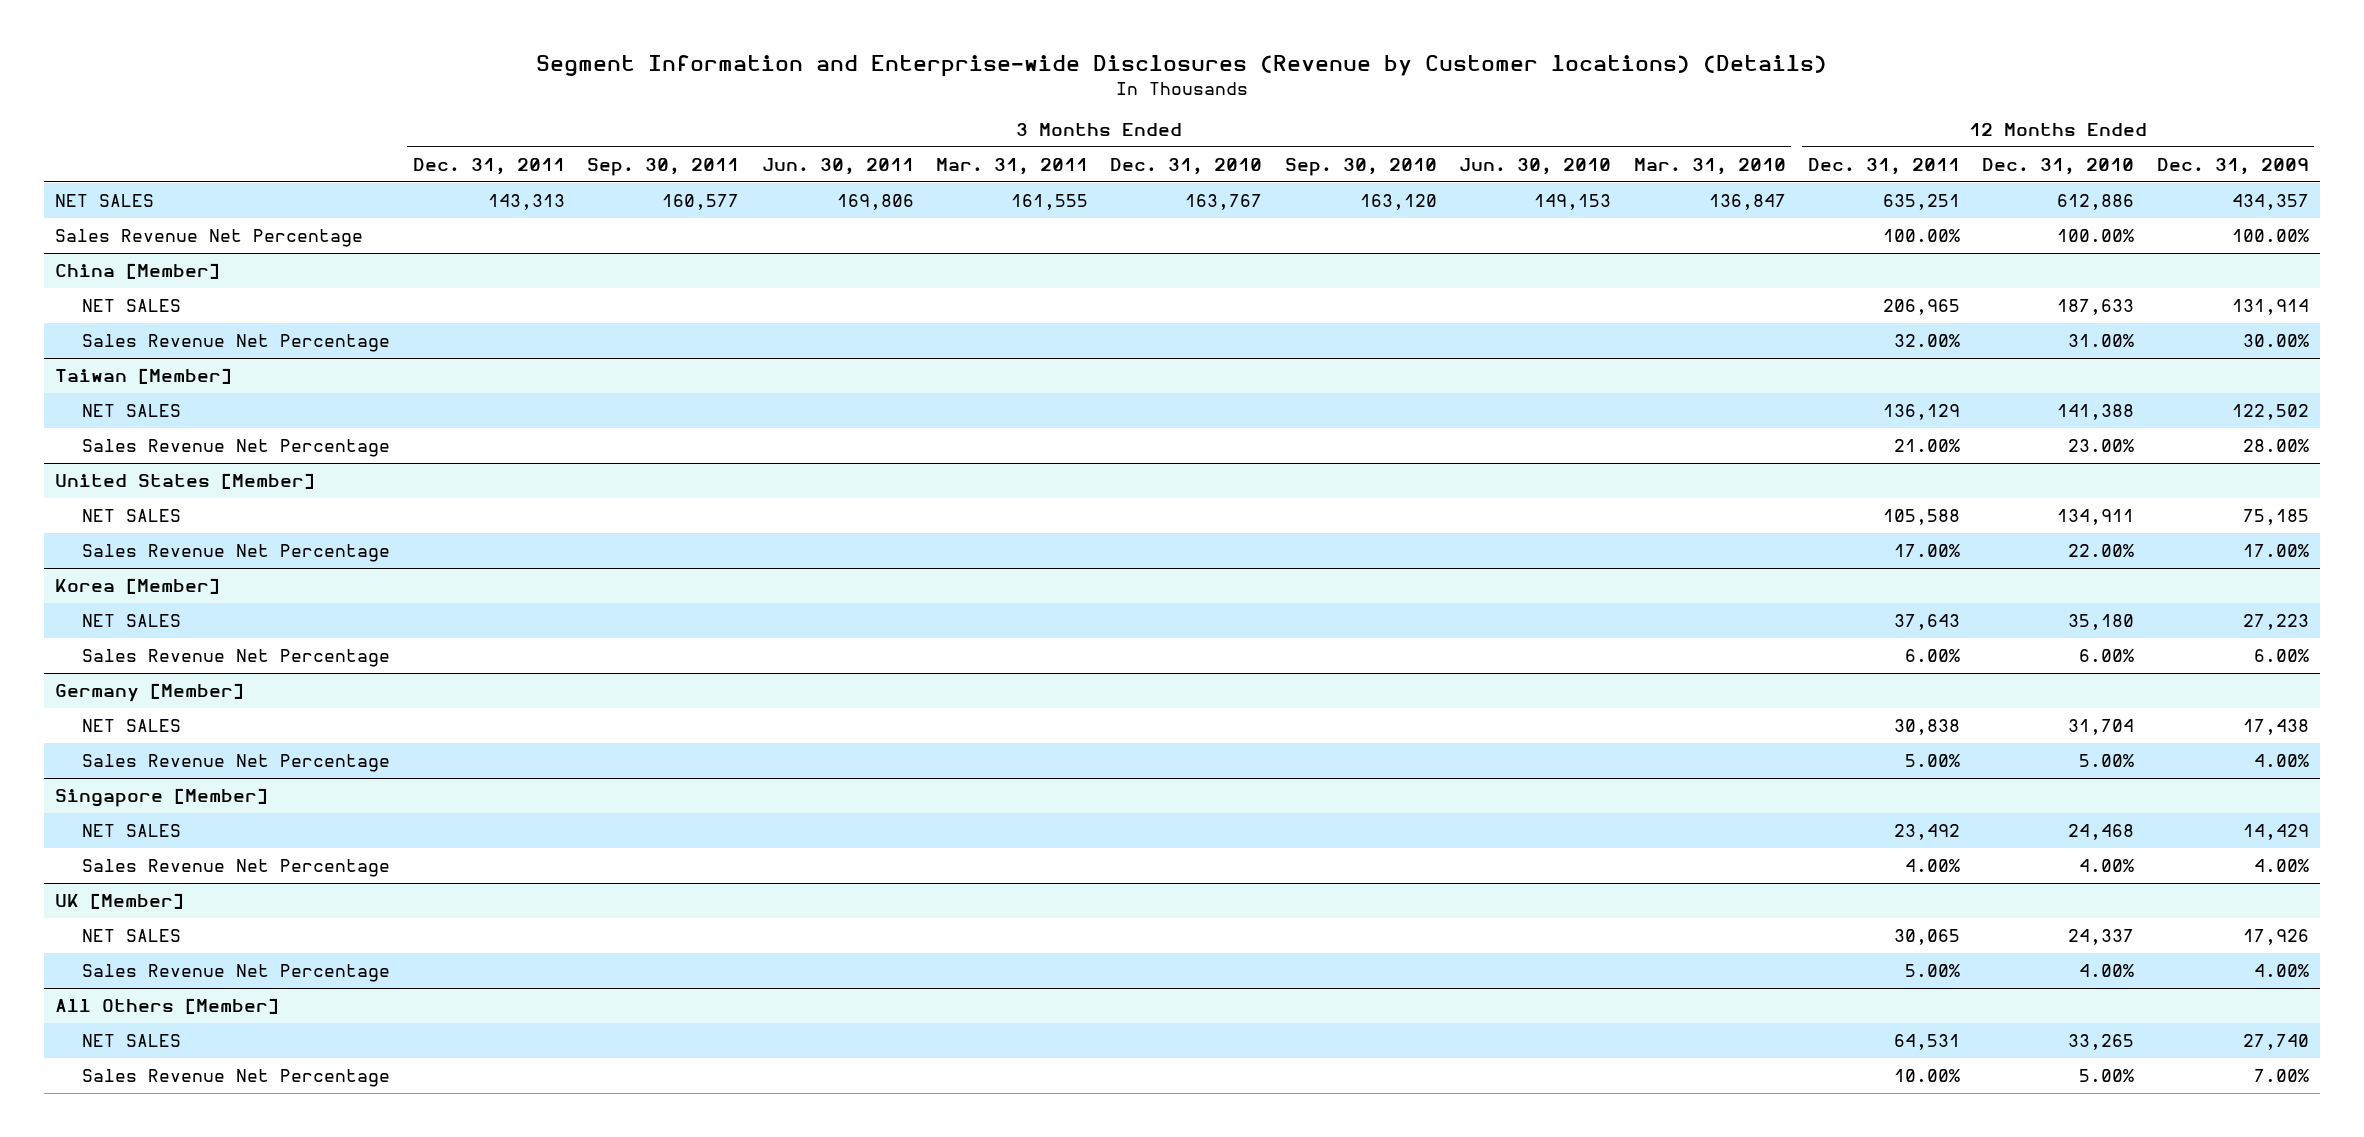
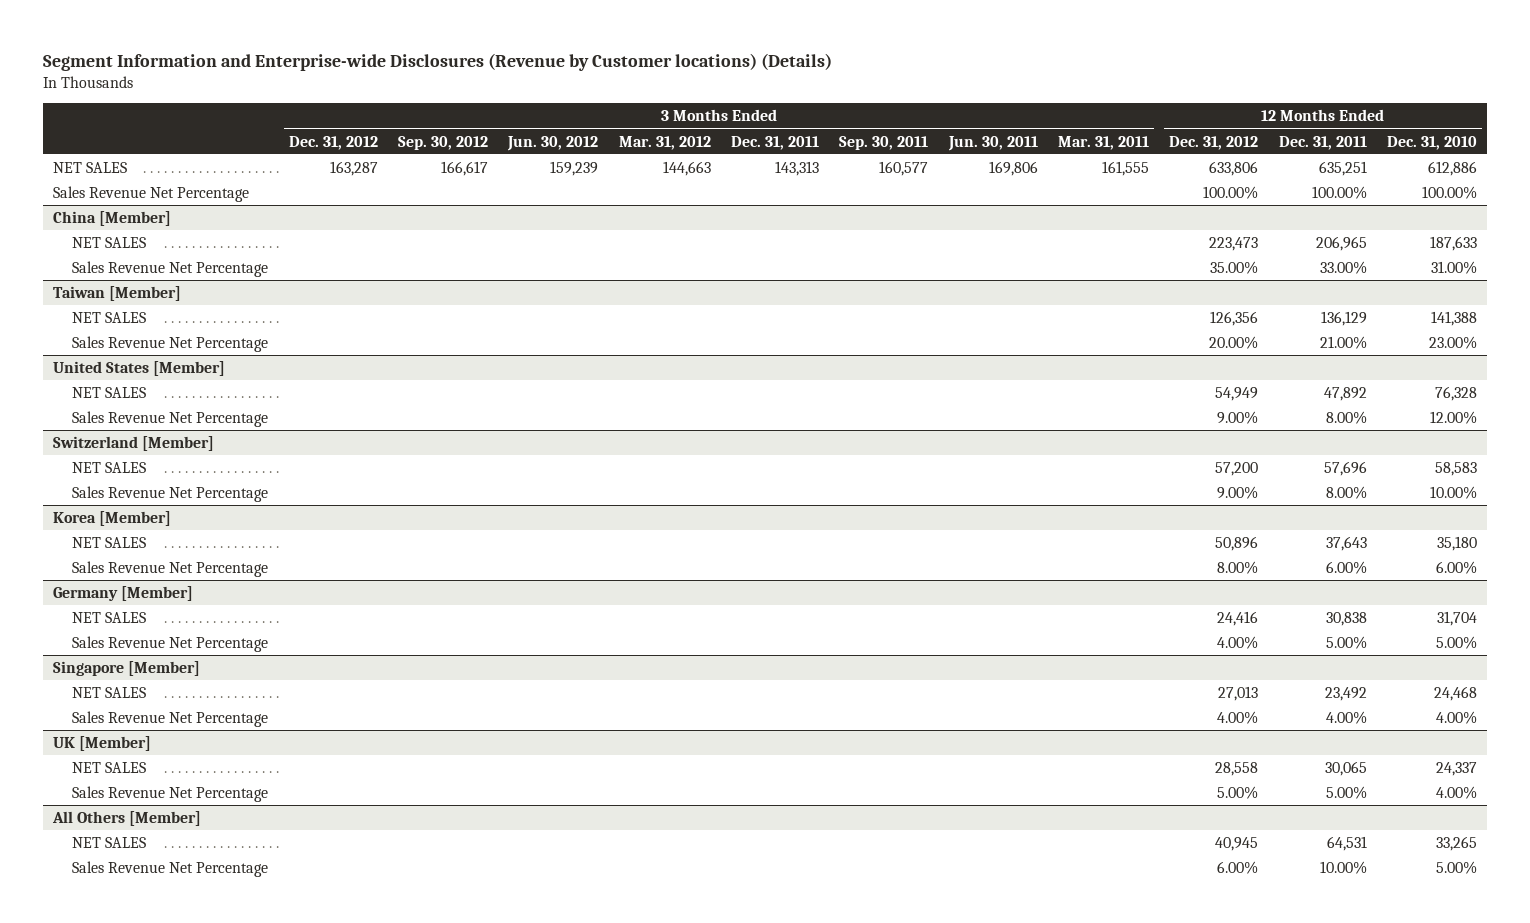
[1110,157,1263,175] Dec. 31, 2010 -> none
[1284,157,1437,176] Sep. 30, 2010 -> none
[1459,157,1612,175] Jun. 30, 2010 -> none
[1633,157,1786,175] Mar. 31, 2010 -> none
[2156,157,2309,175] Dec. 31, 2009 -> none
none -> [288,135,378,150] Dec. 31, 2012
none -> [398,135,489,150] Sep. 30, 2012
none -> [507,135,599,151] Jun. 30, 2012
none -> [618,135,711,150] Mar. 31, 2012
none -> [1169,135,1259,150] Dec. 31, 2012
[1894,334,1961,348] 32.00% -> [1319,260,1367,274] 33.00%
[1883,509,1961,526] 105,588 -> [1323,386,1367,401] 47,892
[2057,509,2135,526] 134,911 -> [1434,385,1477,401] 76,328
[1894,544,1961,558] 17.00% -> [1325,410,1367,424] 8.00%
[2068,544,2135,558] 22.00% -> [1429,410,1477,424] 12.00%
none -> [53,435,215,451] Switzerland [Member]
none -> [72,461,147,473] NET SALES
none -> [72,485,269,502] Sales Revenue Net Percentage

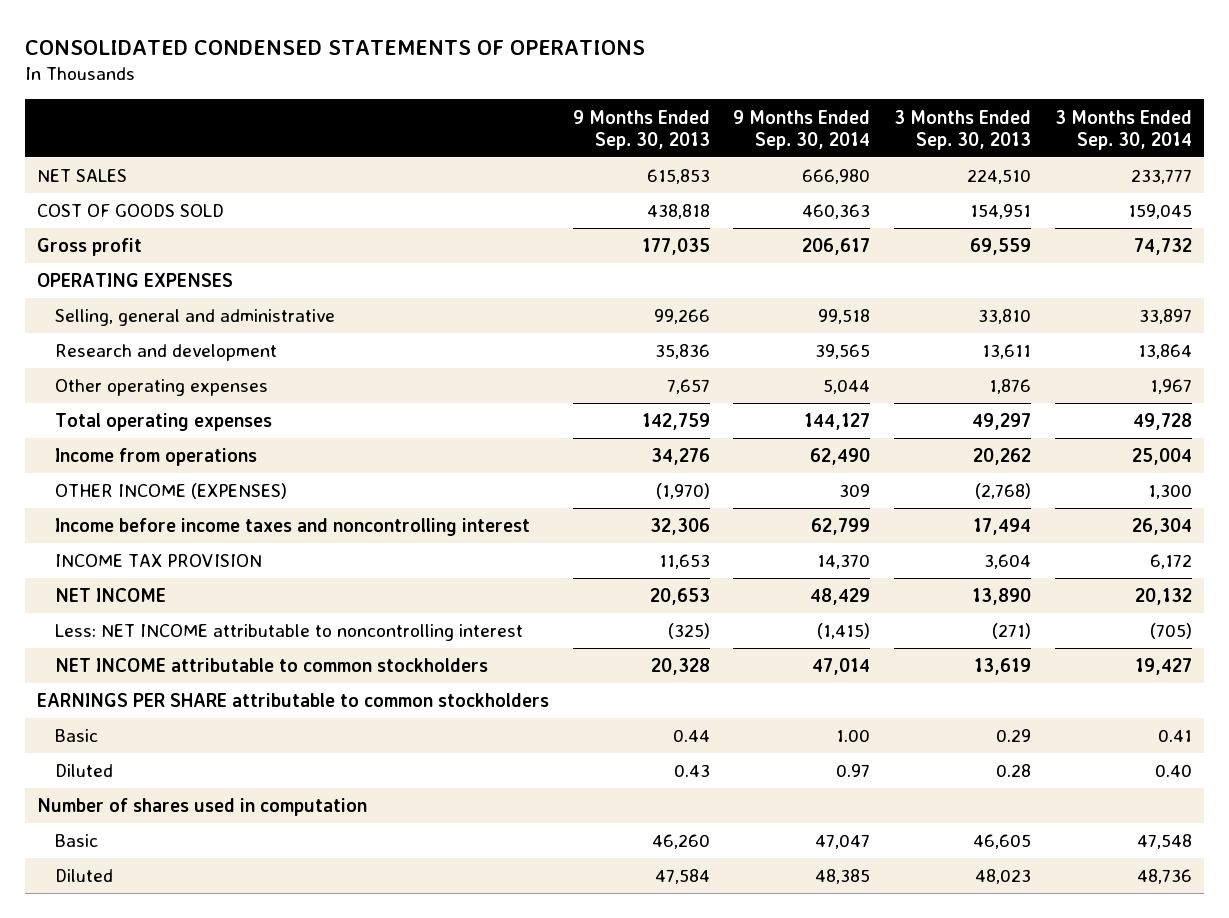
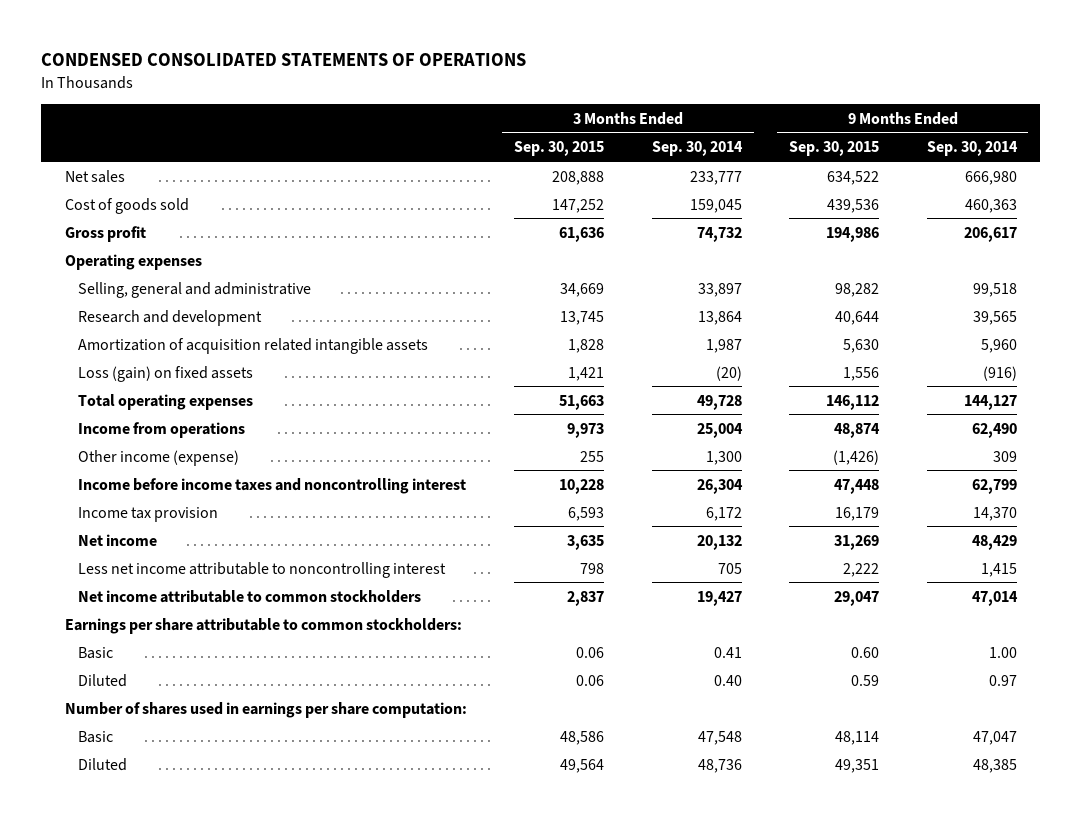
[25,39,646,55] CONSOLIDATED CONDENSED STATEMENTS OF OPERATIONS -> [41,53,527,67] CONDENSED CONSOLIDATED STATEMENTS OF OPERATIONS
[572,109,710,150] 9 Months Ended Sep. 30, 2013 -> none
[894,109,1032,150] 3 Months Ended Sep. 30, 2013 -> none
none -> [514,141,605,157] Sep. 30, 2015
none -> [789,141,880,157] Sep. 30, 2015
[37,169,128,183] NET SALES -> [64,169,125,183] Net sales
[37,204,225,218] COST OF GOODS SOLD -> [64,197,189,214] Cost of goods sold
[37,273,234,288] OPERATING EXPENSES -> [64,253,202,270] Operating expenses
[55,379,269,397] Other operating expenses -> none
none -> [77,337,428,354] Amortization of acquisition related intangible assets
none -> [77,365,253,382] Loss (gain) on fixed assets
[55,483,288,500] OTHER INCOME (EXPENSES) -> [77,449,239,466] Other income (expense)
[55,554,263,568] INCOME TAX PROVISION -> [77,506,218,522] Income tax provision
[55,588,167,603] NET INCOME -> [77,533,157,546] Net income
[55,624,524,642] Less: NET INCOME attributable to noncontrolling interest -> [77,561,446,578] Less net income attributable to noncontrolling interest
[817,623,871,640] (1,415) -> [980,562,1017,577] 1,415
[1149,623,1192,640] (705) -> [717,562,742,574] 705
[55,658,489,673] NET INCOME attributable to common stockholders -> [77,589,421,603] Net income attributable to common stockholders
[37,693,550,708] EARNINGS PER SHARE attributable to common stockholders -> [64,617,462,634] Earnings per share attributable to common stockholders:
[37,798,368,817] Number of shares used in computation -> [64,701,467,718] Number of shares used in earnings per share computation:

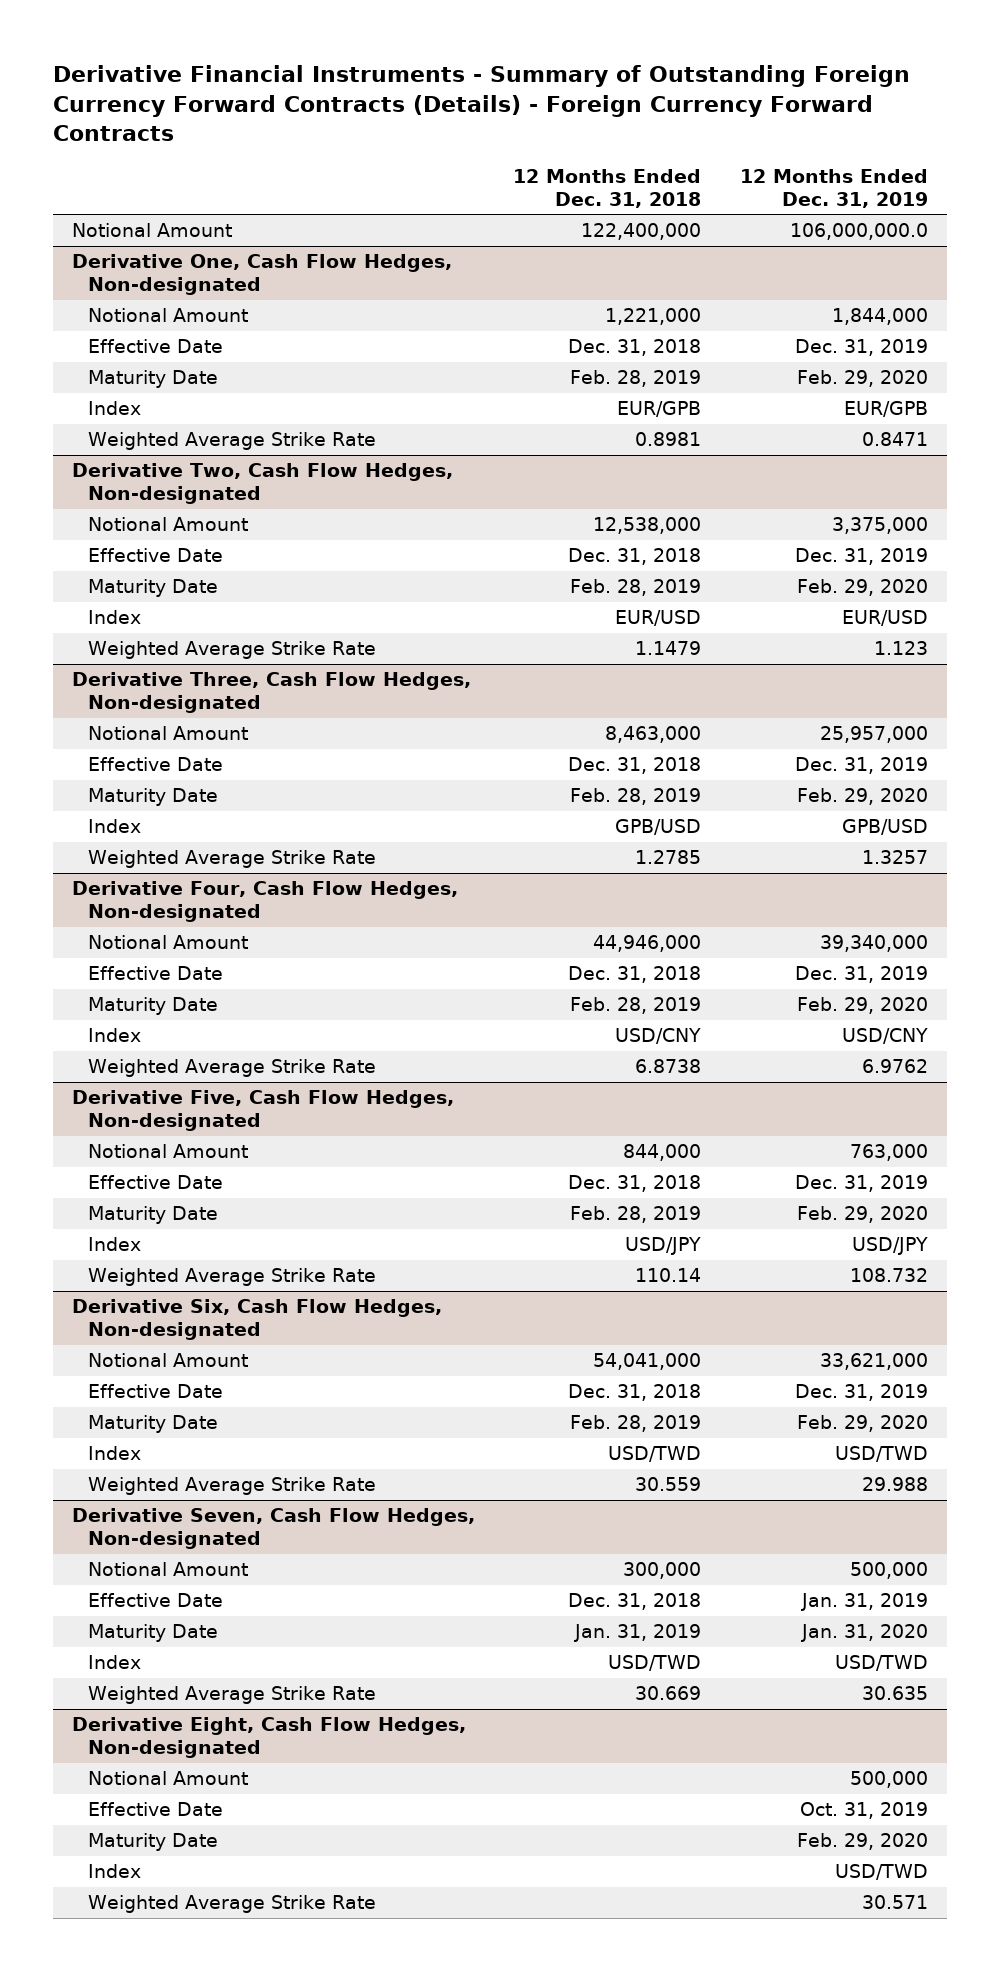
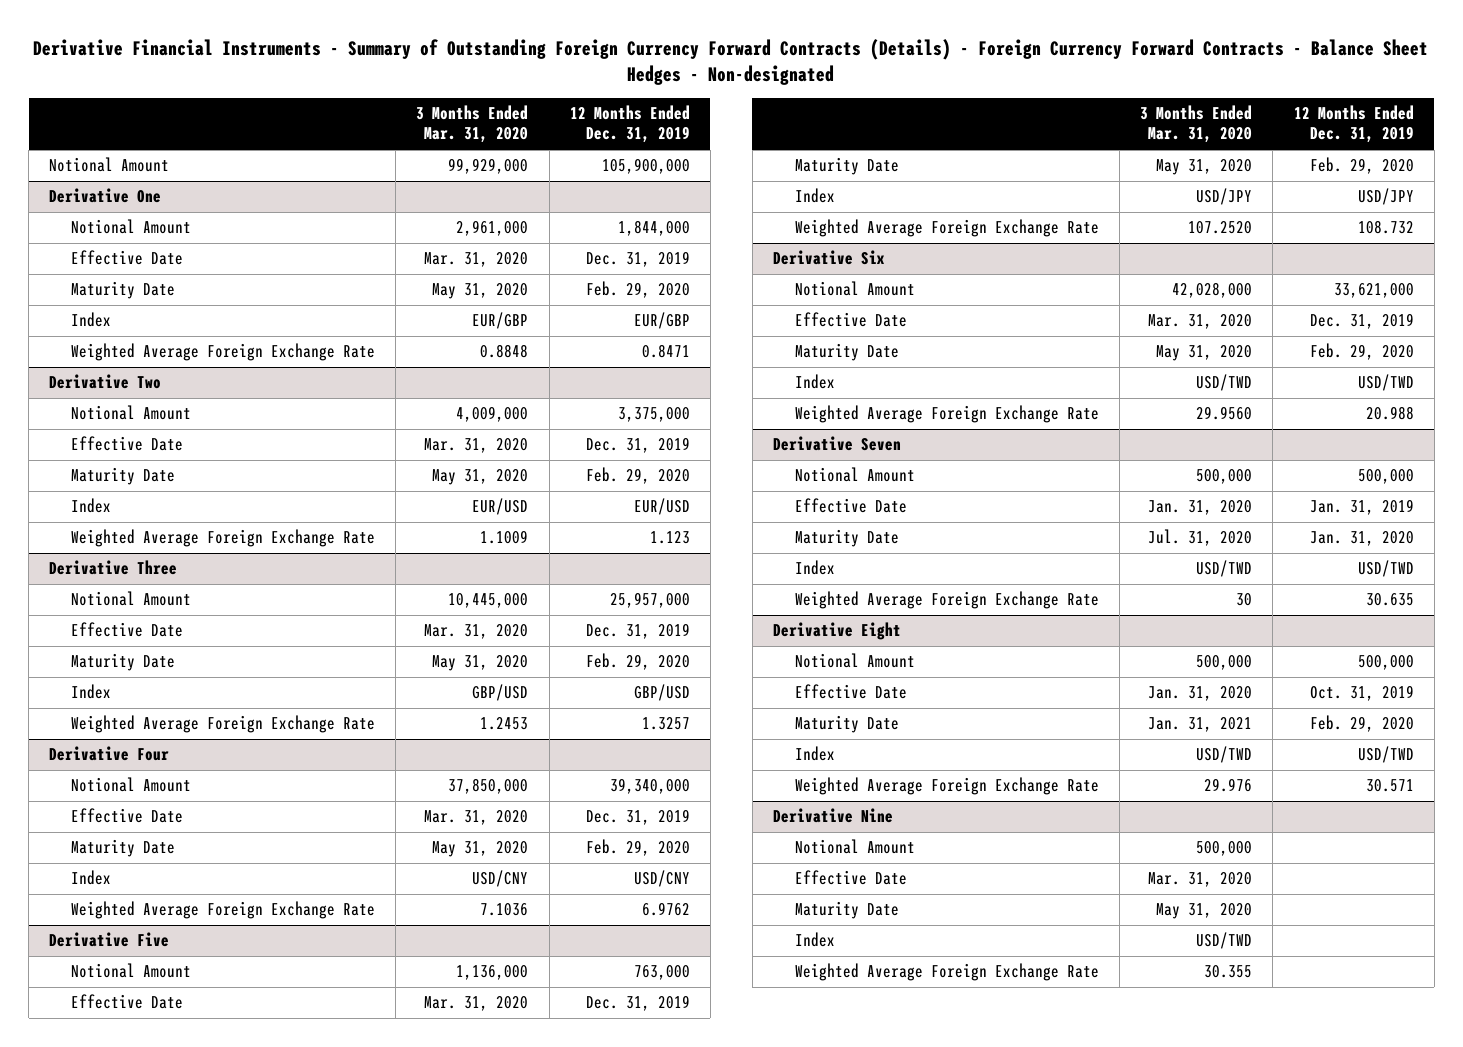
[52,65,910,142] Derivative Financial Instruments - Summary of Outstanding Foreign Currency Forward Contracts (Details) - Foreign Currency Forward Contracts -> [33,38,1429,86] Derivative Financial Instruments - Summary of Outstanding Foreign Currency Forward Contracts (Details) - Foreign Currency Forward Contracts - Balance Sheet Hedges - Non-designated
[513,168,702,208] 12 Months Ended Dec. 31, 2018 -> none
none -> [416,105,529,144] 3 Months Ended Mar. 31, 2020
[71,254,452,296] Derivative One, Cash Flow Hedges, Non-designated -> none
[789,223,928,241] 106,000,000.0 -> [601,158,690,175] 105,900,000
none -> [49,188,162,204] Derivative One
[71,463,453,505] Derivative Two, Cash Flow Hedges, Non-designated -> none
[843,401,928,418] EUR/GPB -> [633,312,690,330] EUR/GBP
[88,432,377,451] Weighted Average Strike Rate -> [71,343,376,362] Weighted Average Foreign Exchange Rate
none -> [49,374,162,390] Derivative Two
[71,672,471,714] Derivative Three, Cash Flow Hedges, Non-designated -> none
[88,641,377,660] Weighted Average Strike Rate -> [71,529,376,548] Weighted Average Foreign Exchange Rate
none -> [49,560,178,576] Derivative Three
[71,881,458,923] Derivative Four, Cash Flow Hedges, Non-designated -> none
[841,819,928,836] GPB/USD -> [633,684,690,702] GBP/USD
[88,850,377,869] Weighted Average Strike Rate -> [71,715,376,734] Weighted Average Foreign Exchange Rate
none -> [49,746,170,762] Derivative Four
[71,1090,454,1132] Derivative Five, Cash Flow Hedges, Non-designated -> none
[88,1059,377,1078] Weighted Average Strike Rate -> [71,901,376,920] Weighted Average Foreign Exchange Rate
none -> [49,932,170,948] Derivative Five
[71,1299,442,1341] Derivative Six, Cash Flow Hedges, Non-designated -> none
[88,1268,377,1287] Weighted Average Strike Rate -> [795,219,1100,238] Weighted Average Foreign Exchange Rate
none -> [773,250,886,266] Derivative Six
[71,1508,475,1550] Derivative Seven, Cash Flow Hedges, Non-designated -> none
[88,1477,377,1496] Weighted Average Strike Rate -> [795,405,1100,424] Weighted Average Foreign Exchange Rate
[861,1477,928,1492] 29.988 -> [1365,406,1414,421] 20.988
none -> [773,436,902,452] Derivative Seven
[71,1717,466,1759] Derivative Eight, Cash Flow Hedges, Non-designated -> none
[88,1686,377,1705] Weighted Average Strike Rate -> [795,591,1100,610] Weighted Average Foreign Exchange Rate
none -> [773,622,902,641] Derivative Eight
[88,1895,377,1914] Weighted Average Strike Rate -> [795,777,1100,796] Weighted Average Foreign Exchange Rate
none -> [773,808,894,824] Derivative Nine
none -> [795,839,916,855] Notional Amount
none -> [795,870,908,886] Effective Date
none -> [795,901,900,920] Maturity Date
none -> [795,932,836,948] Index
none -> [795,963,1100,982] Weighted Average Foreign Exchange Rate

